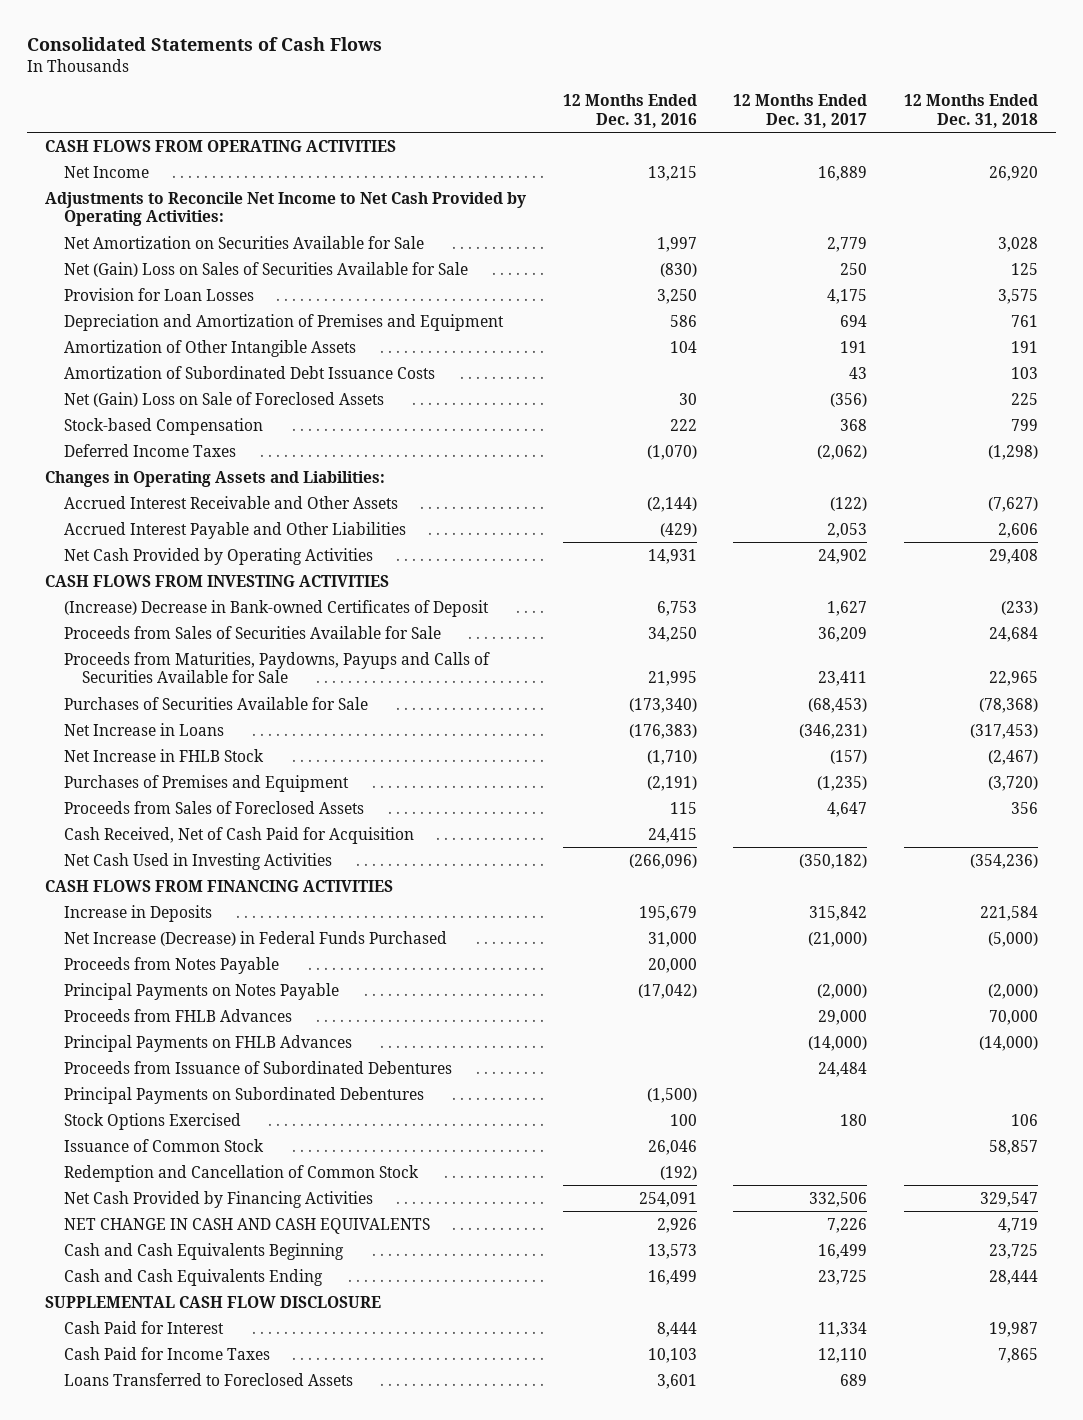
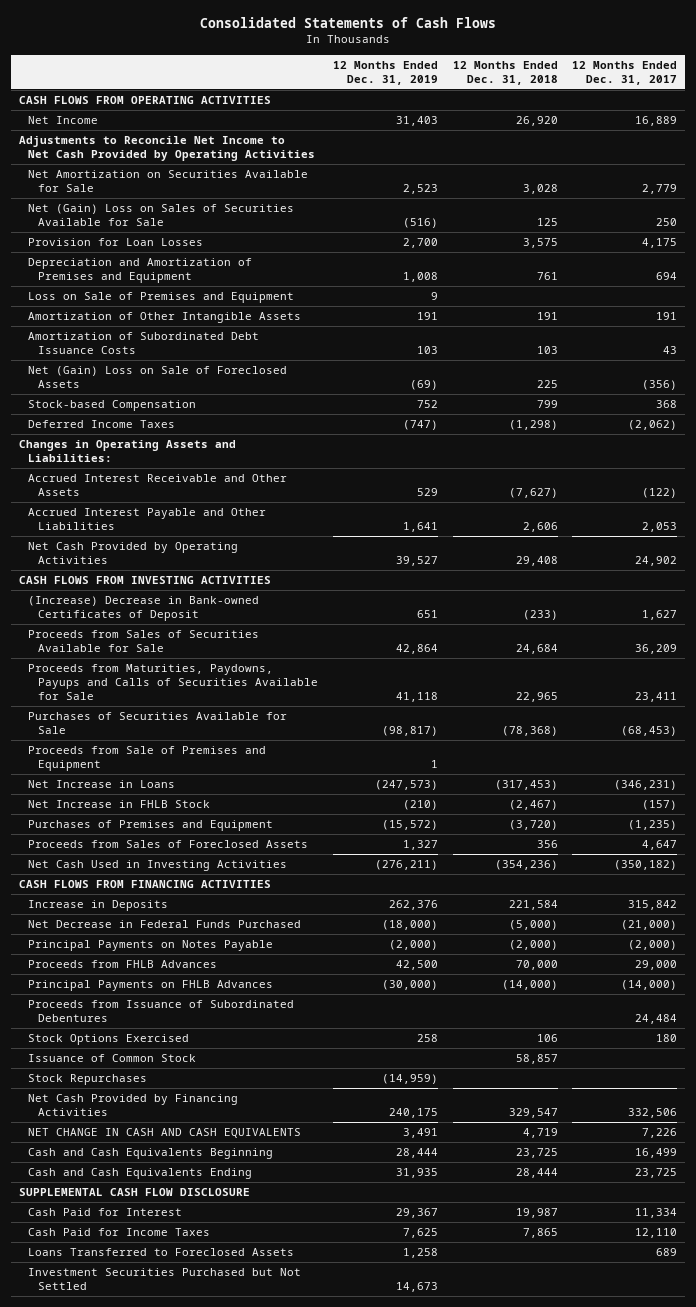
[562,94,697,128] 12 Months Ended Dec. 31, 2016 -> none
none -> [332,60,438,85] 12 Months Ended Dec. 31, 2019
[44,191,526,227] Adjustments to Reconcile Net Income to Net Cash Provided by Operating Activities: -> [18,136,316,162] Adjustments to Reconcile Net Income to Net Cash Provided by Operating Activities
none -> [28,292,295,304] Loss on Sale of Premises and Equipment
none -> [28,746,267,772] Proceeds from Sale of Premises and Equipment
[63,826,414,844] Cash Received, Net of Cash Paid for Acquisition -> none
[63,956,279,974] Proceeds from Notes Payable -> none
[63,930,447,946] Net Increase (Decrease) in Federal Funds Purchased -> [28,920,302,929] Net Decrease in Federal Funds Purchased
[63,1086,424,1104] Principal Payments on Subordinated Debentures -> none
[63,1164,419,1182] Redemption and Cancellation of Common Stock -> [28,1074,148,1086] Stock Repurchases
none -> [28,1268,302,1291] Investment Securities Purchased but Not Settled

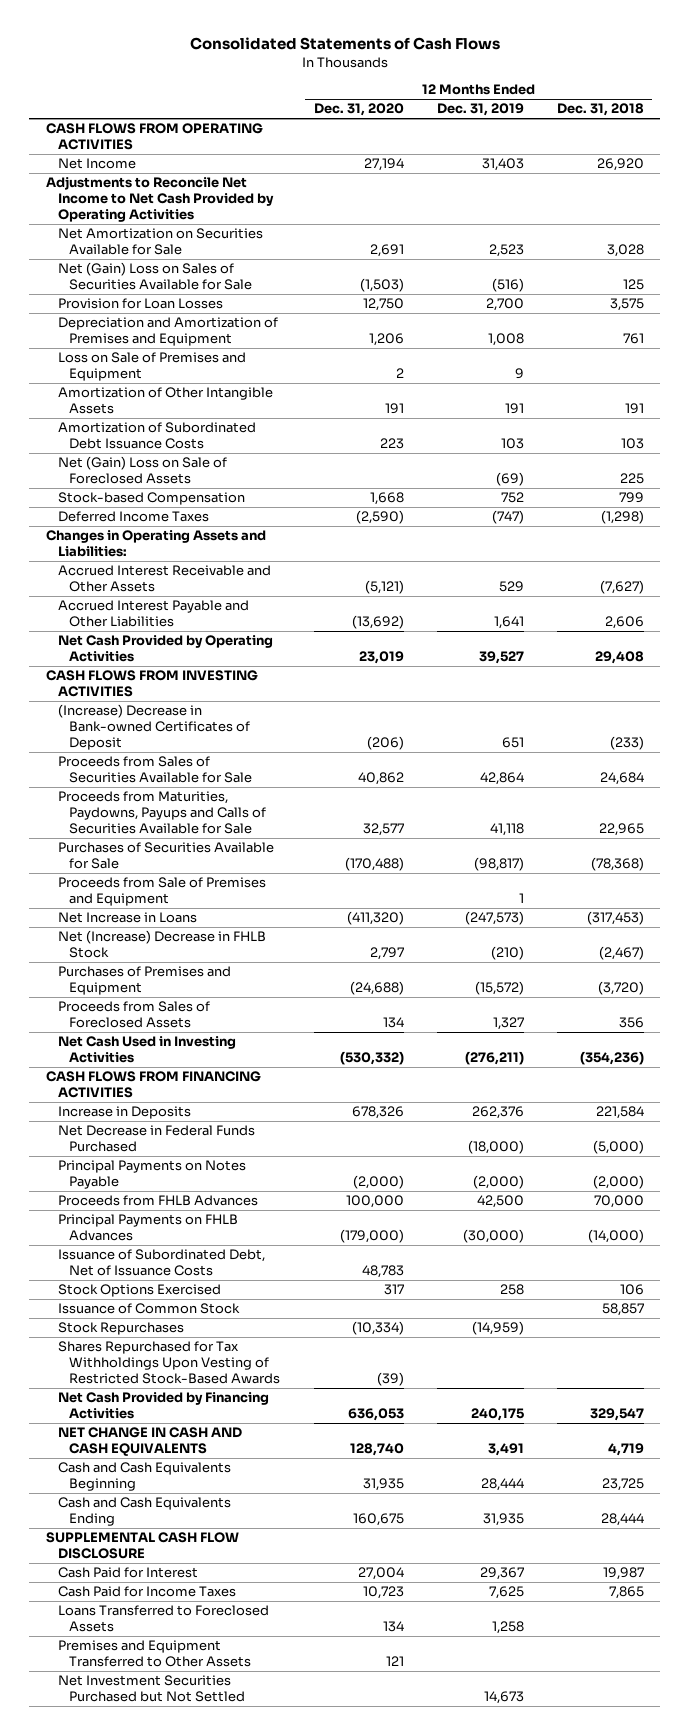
[572,60,678,85] 12 Months Ended Dec. 31, 2017 -> none
none -> [313,103,404,117] Dec. 31, 2020
[28,800,211,809] Net Increase in FHLB Stock -> [57,930,266,959] Net (Increase) Decrease in FHLB Stock
[28,1000,295,1023] Proceeds from Issuance of Subordinated Debentures -> [57,1249,265,1277] Issuance of Subordinated Debt, Net of Issuance Costs
none -> [57,1341,281,1384] Shares Repurchased for Tax Withholdings Upon Vesting of Restricted Stock-Based Awards
none -> [57,1640,252,1668] Premises and Equipment Transferred to Other Assets
[28,1268,302,1291] Investment Securities Purchased but Not Settled -> [57,1675,246,1703] Net Investment Securities Purchased but Not Settled

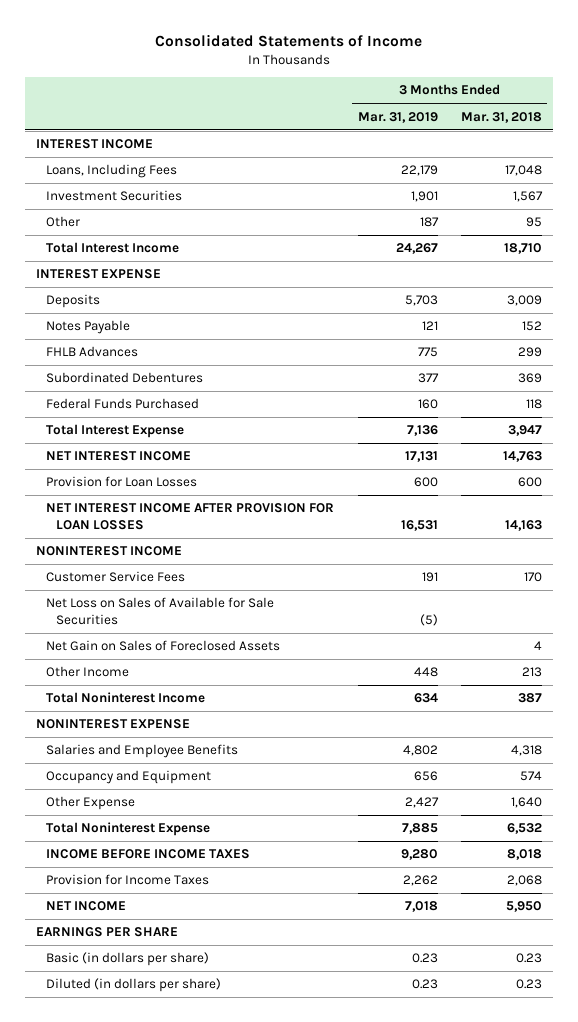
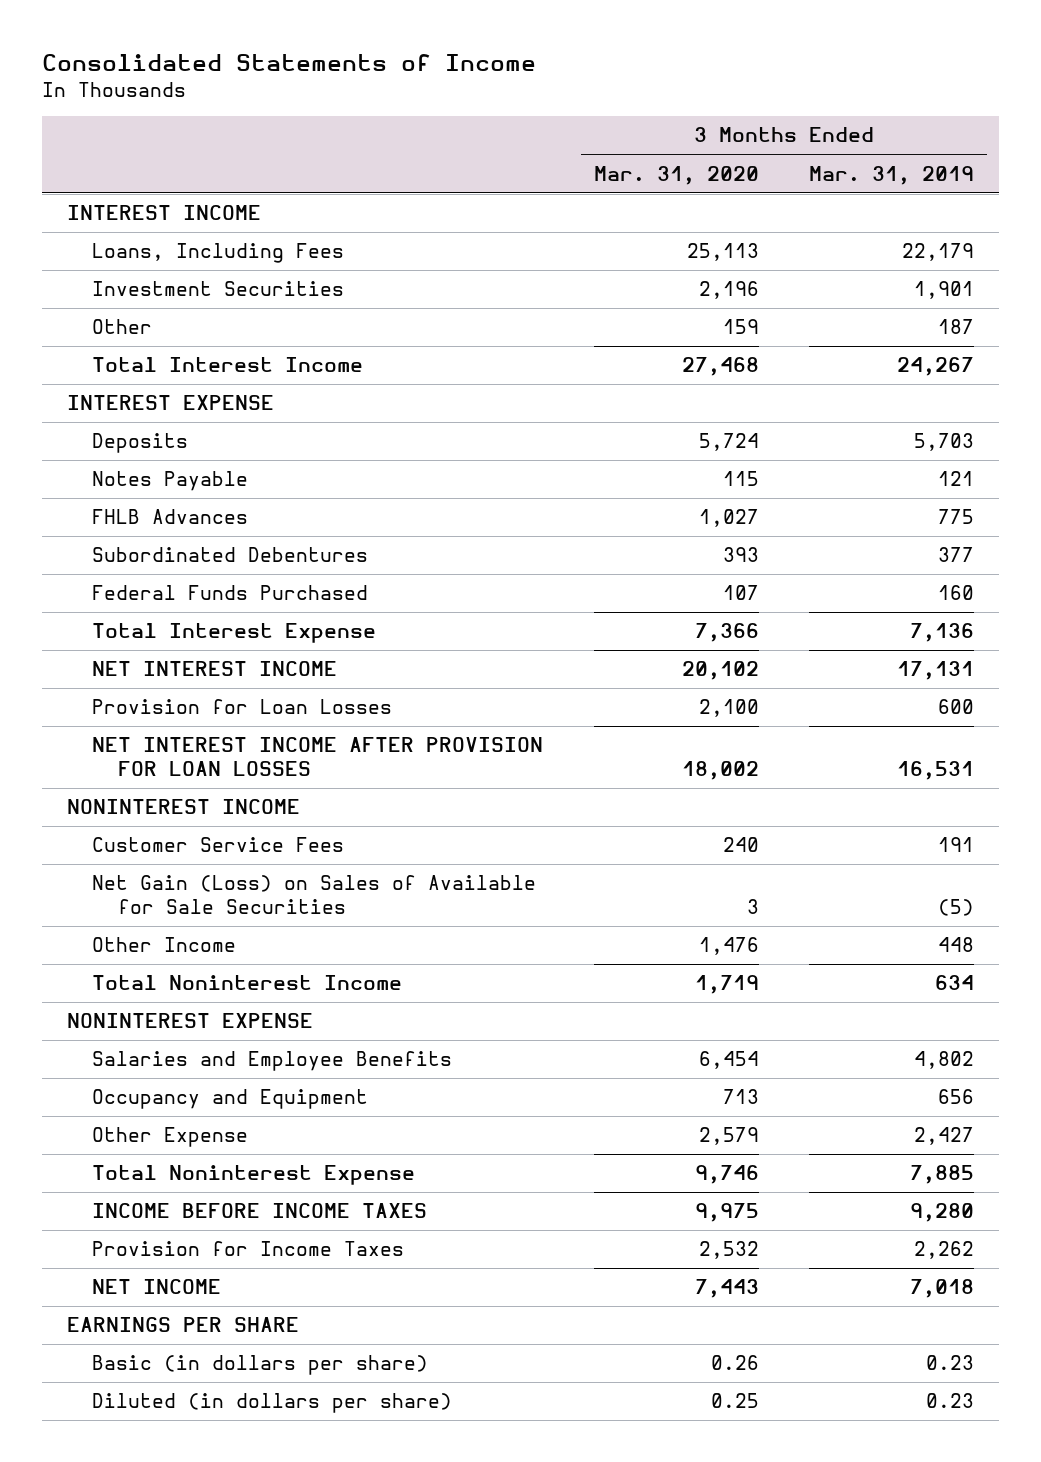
[460,111,542,123] Mar. 31, 2018 -> none
none -> [593,165,759,185] Mar. 31, 2020
[46,640,281,652] Net Gain on Sales of Foreclosed Assets -> none
[46,597,275,626] Net Loss on Sales of Available for Sale Securities -> [92,875,537,915] Net Gain (Loss) on Sales of Available for Sale Securities

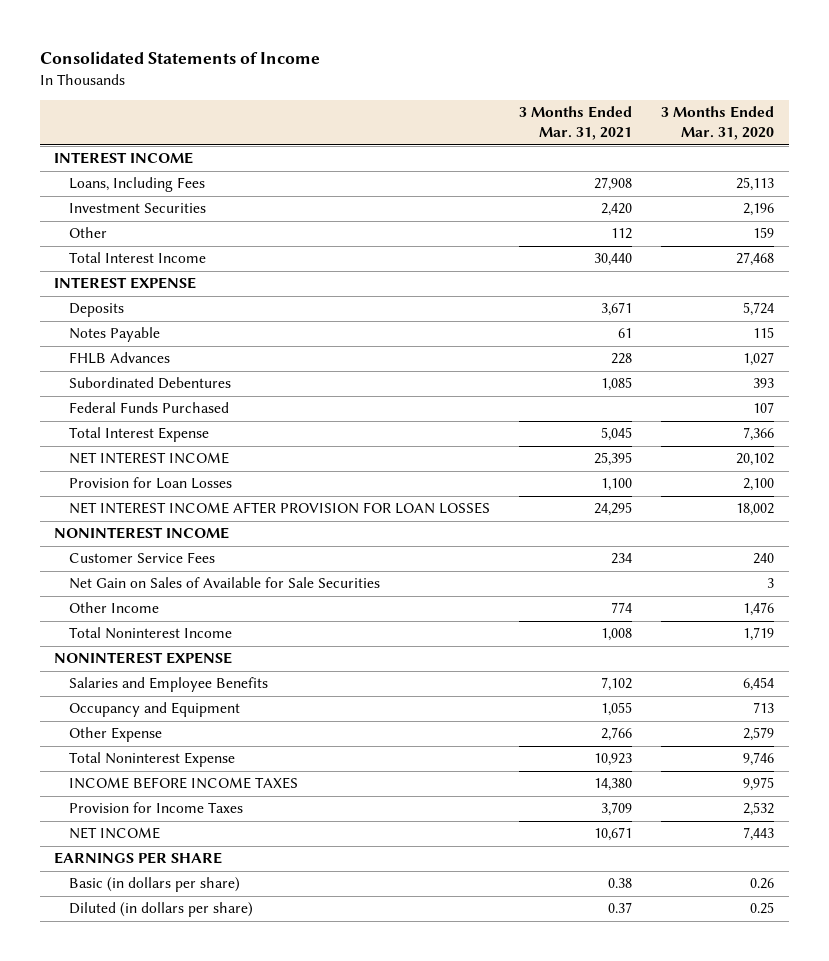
[809,165,975,185] Mar. 31, 2019 -> none
none -> [519,106,633,141] 3 Months Ended Mar. 31, 2021
[92,875,537,915] Net Gain (Loss) on Sales of Available for Sale Securities -> [69,577,381,590] Net Gain on Sales of Available for Sale Securities

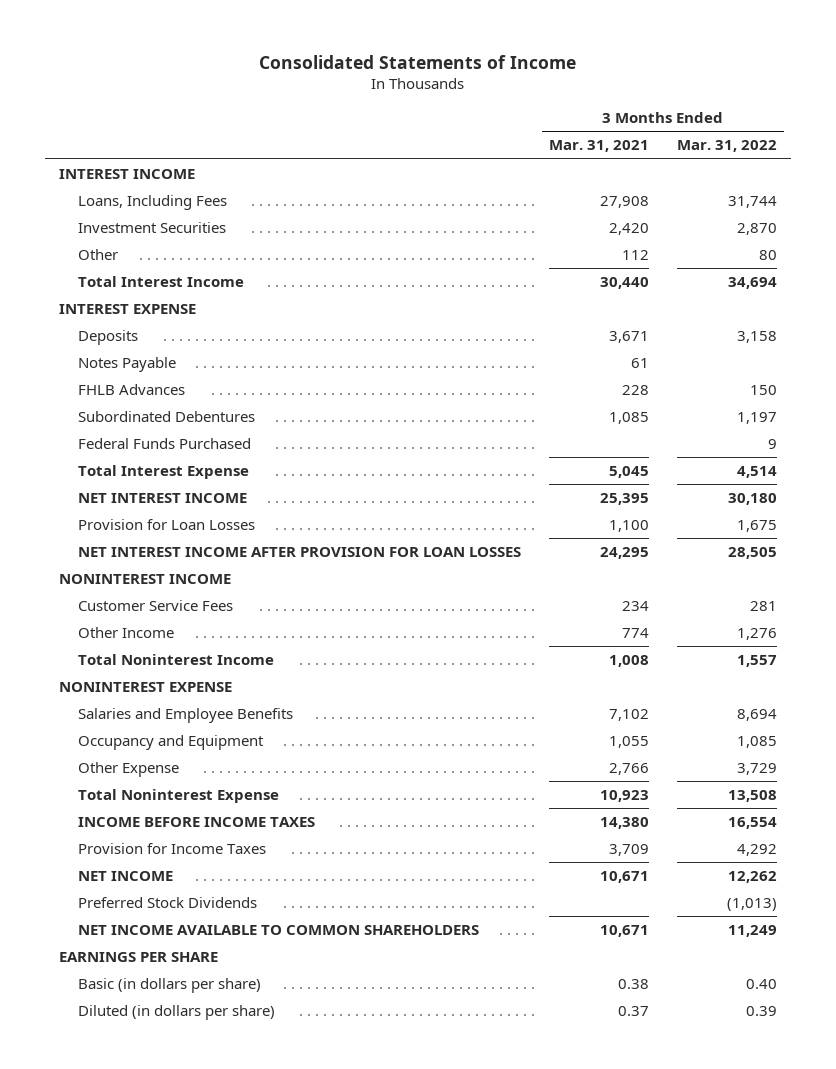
[661,106,775,141] 3 Months Ended Mar. 31, 2020 -> none
none -> [676,140,777,153] Mar. 31, 2022
[69,577,381,590] Net Gain on Sales of Available for Sale Securities -> none
none -> [78,897,258,909] Preferred Stock Dividends
none -> [78,925,480,936] NET INCOME AVAILABLE TO COMMON SHAREHOLDERS

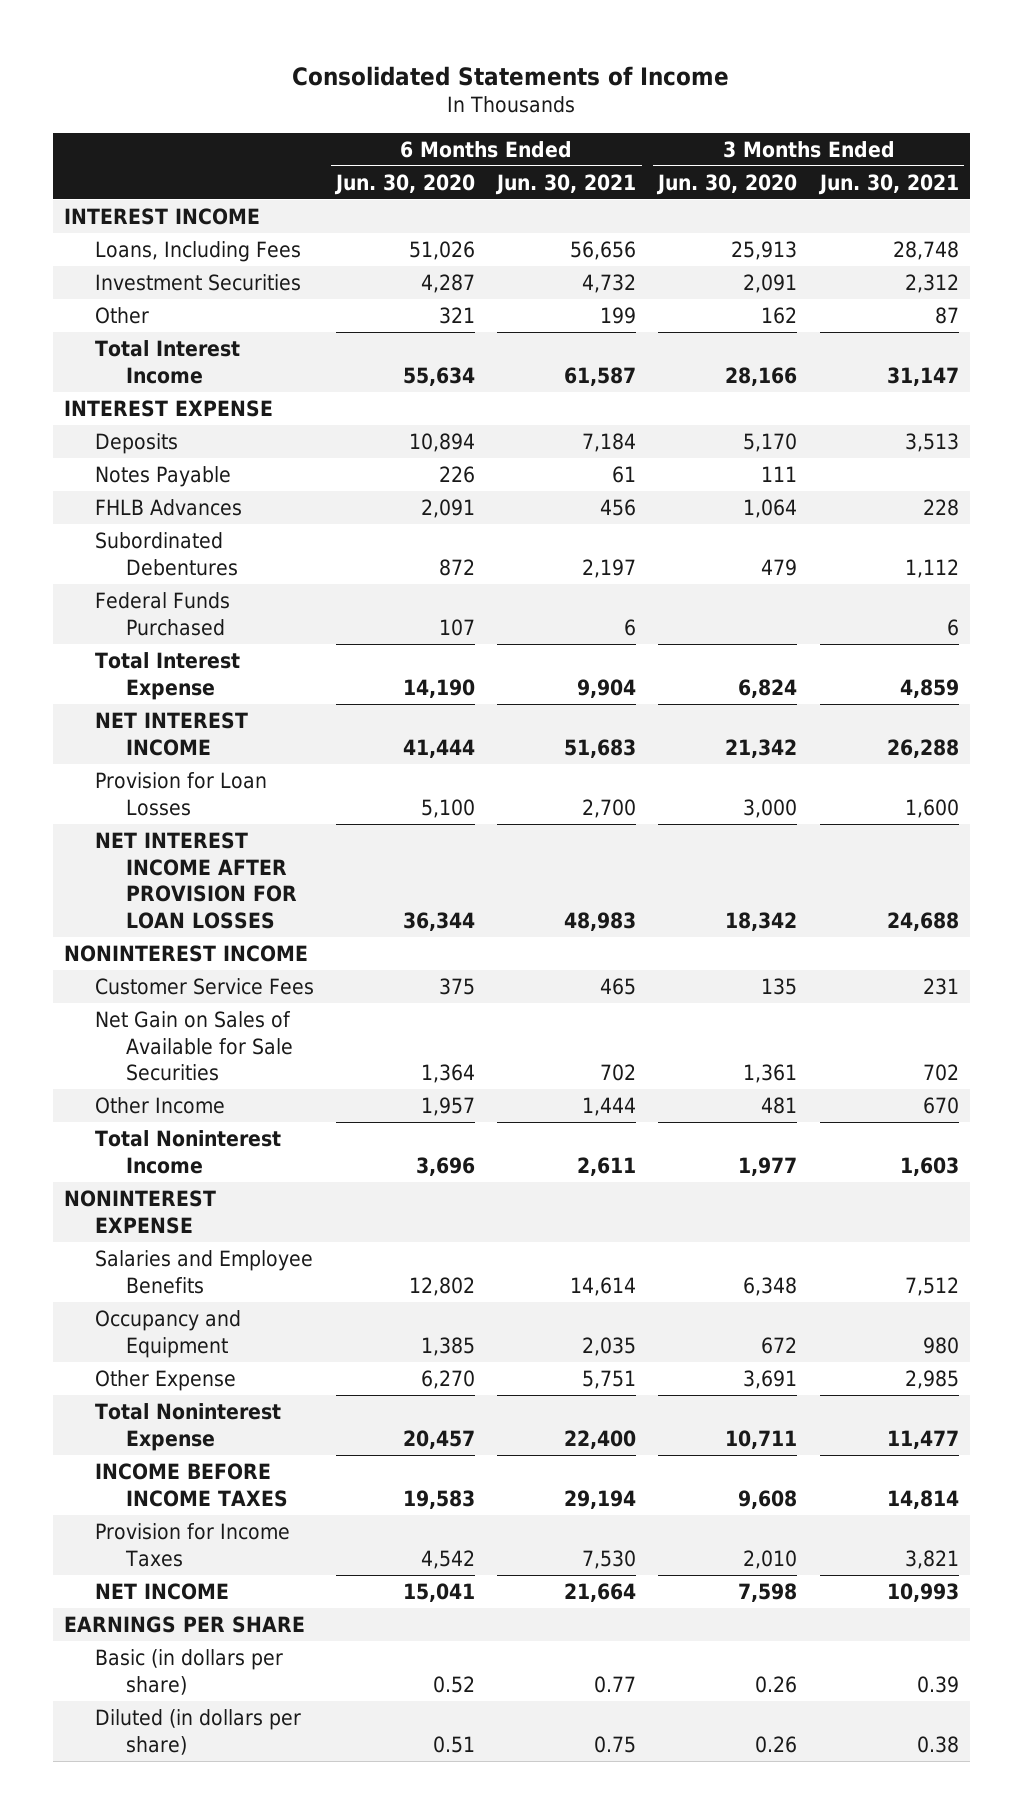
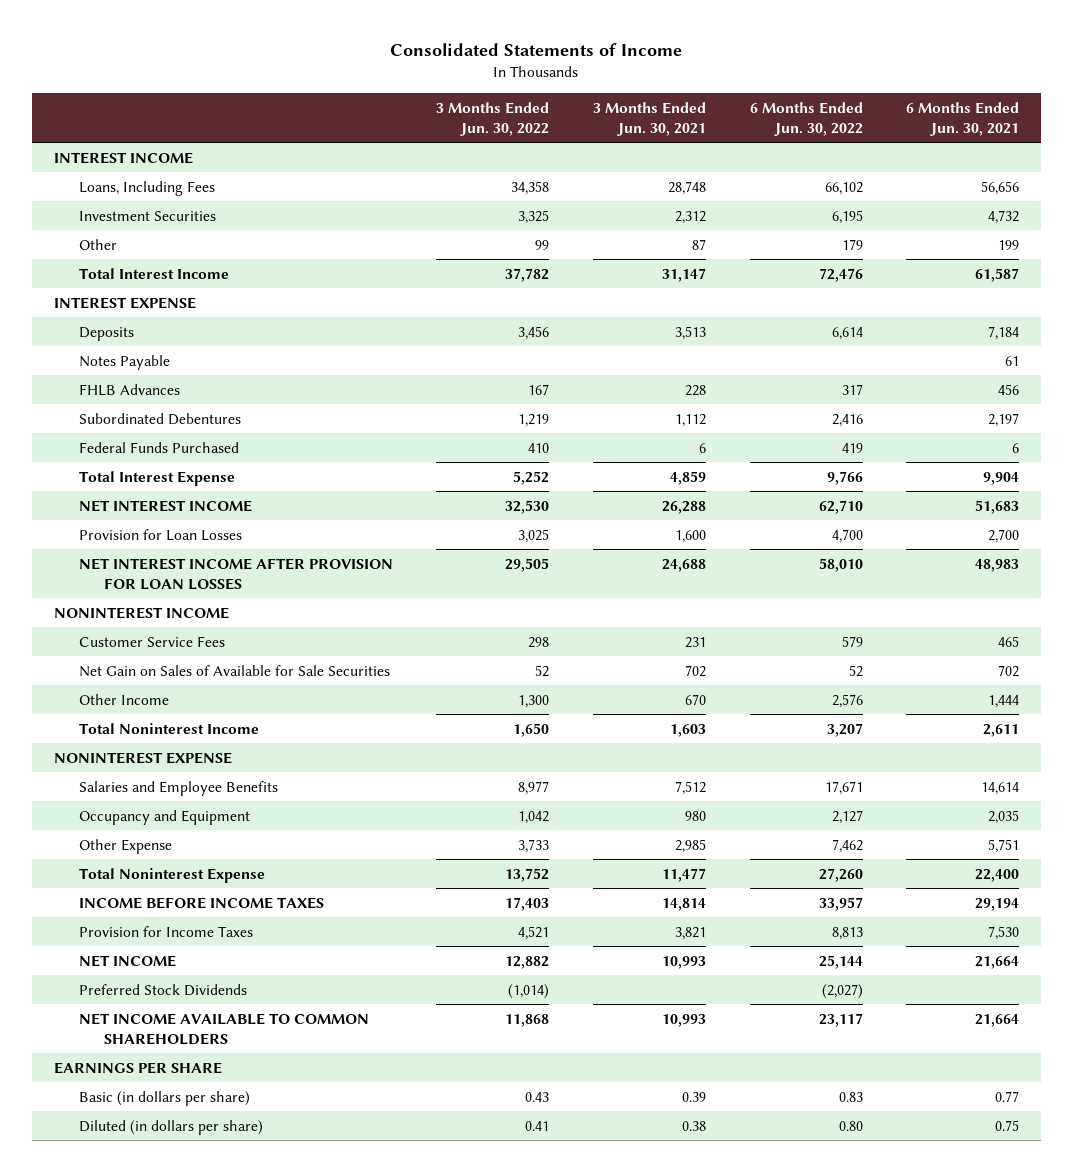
[334,173,476,195] Jun. 30, 2020 -> none
[656,173,798,195] Jun. 30, 2020 -> none
none -> [436,101,550,136] 3 Months Ended Jun. 30, 2022
none -> [749,101,863,136] 6 Months Ended Jun. 30, 2022
none -> [78,983,247,996] Preferred Stock Dividends
none -> [78,1012,369,1045] NET INCOME AVAILABLE TO COMMON SHAREHOLDERS

